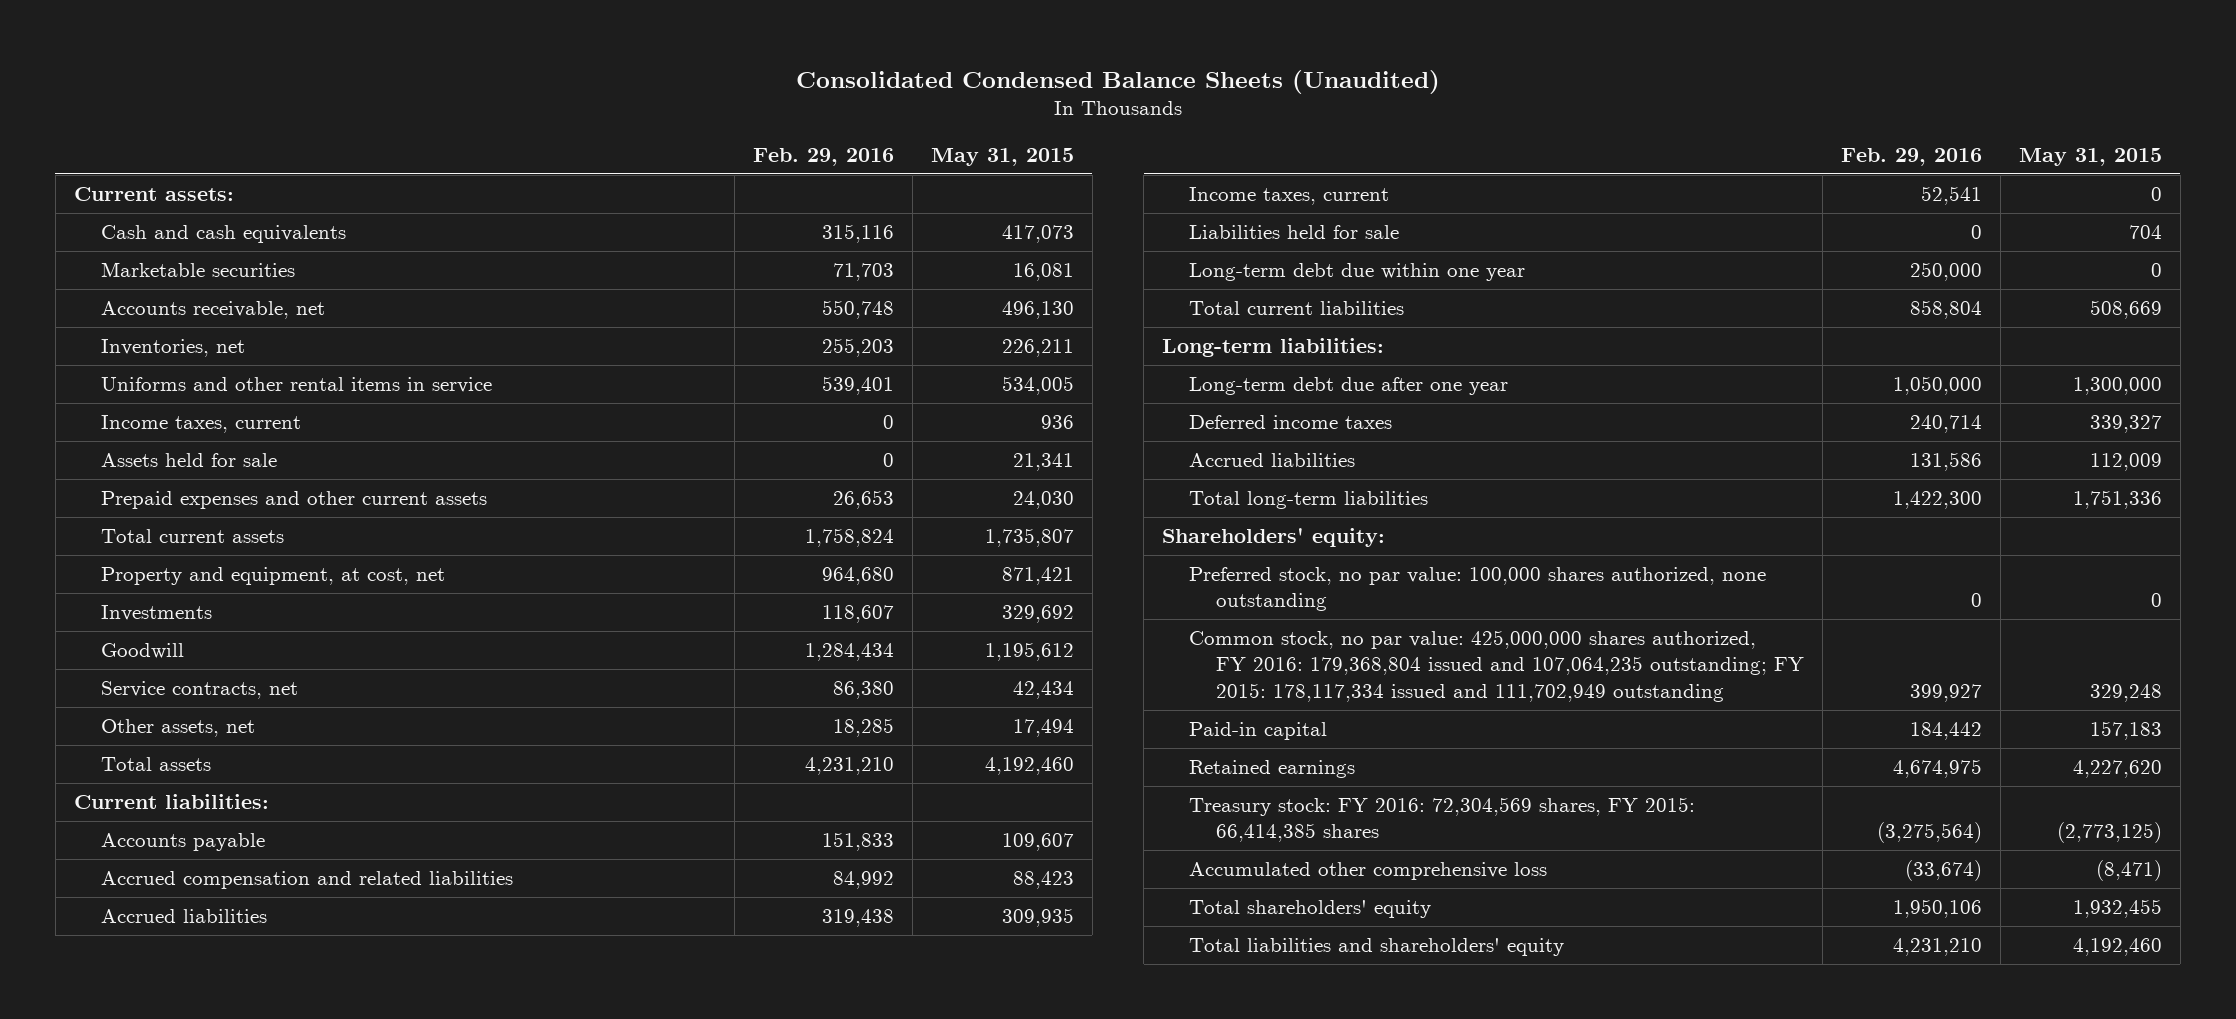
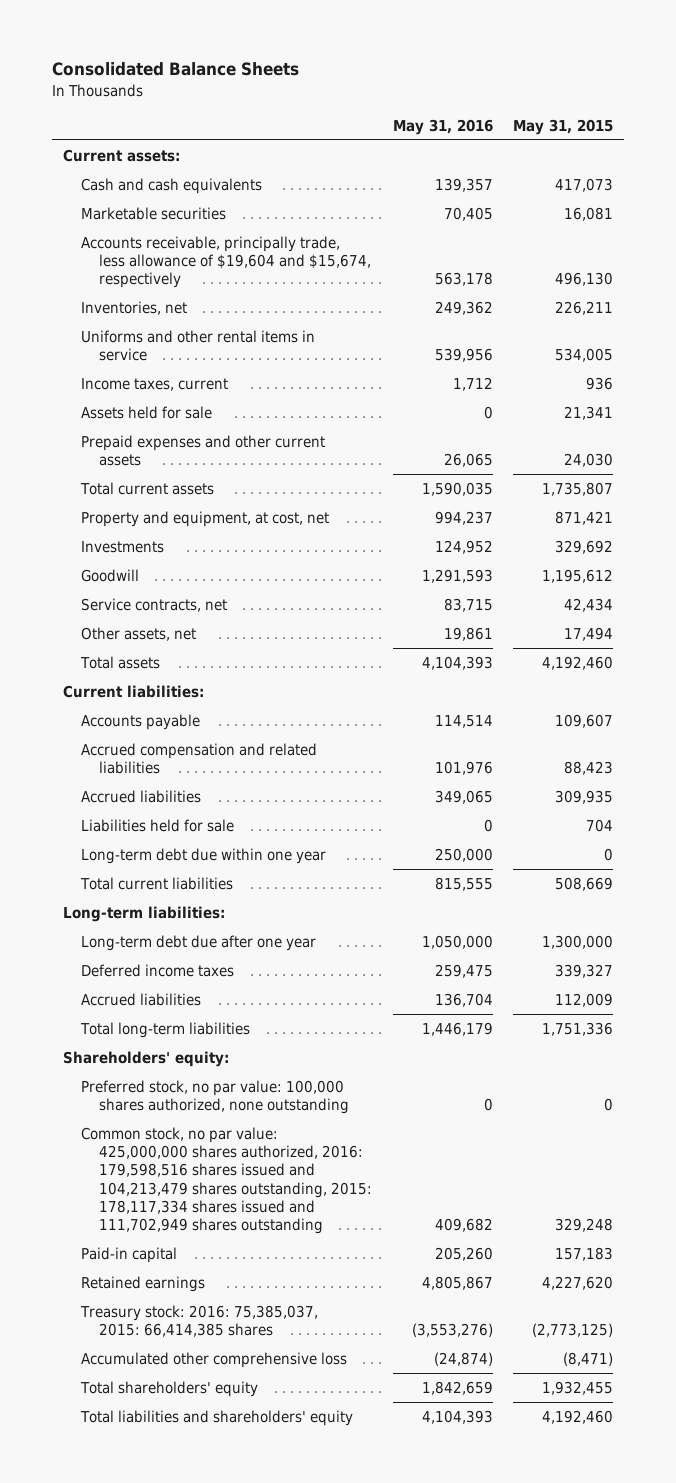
[795,69,1440,94] Consolidated Condensed Balance Sheets (Unaudited) -> [52,62,300,77] Consolidated Balance Sheets
[752,148,894,167] Feb. 29, 2016 -> none
none -> [392,118,493,135] May 31, 2016
[100,300,325,319] Accounts receivable, net -> [80,236,371,289] Accounts receivable, principally trade, less allowance of $19,604 and $15,674, respectively
[1189,186,1390,205] Income taxes, current -> none
[1189,629,1805,702] Common stock, no par value: 425,000,000 shares authorized, FY 2016: 179,368,804 issued and 107,064,235 outstanding; FY 2015: 178,117,334 issued and 111,702,949 outstanding -> [80,1127,372,1234] Common stock, no par value: 425,000,000 shares authorized, 2016: 179,598,516 shares issued and 104,213,479 shares outstanding, 2015: 178,117,334 shares issued and 111,702,949 shares outstanding
[1189,796,1696,843] Treasury stock: FY 2016: 72,304,569 shares, FY 2015: 66,414,385 shares -> [79,1305,318,1338] Treasury stock: 2016: 75,385,037, 2015: 66,414,385 shares

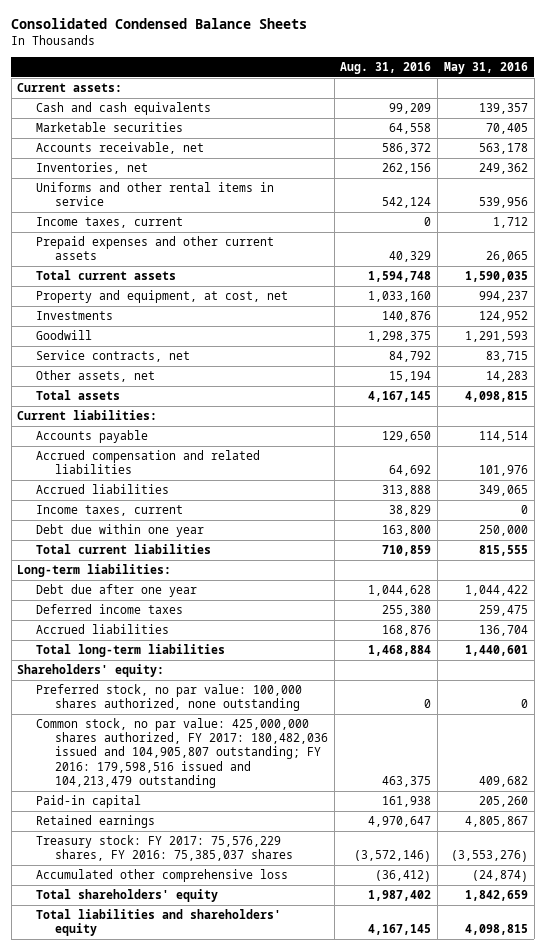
[52,62,300,77] Consolidated Balance Sheets -> [11,18,308,30] Consolidated Condensed Balance Sheets
[513,118,614,135] May 31, 2015 -> none
none -> [340,62,432,75] Aug. 31, 2016
[80,236,371,289] Accounts receivable, principally trade, less allowance of $19,604 and $15,674, respectively -> [36,142,205,155] Accounts receivable, net
[80,406,212,420] Assets held for sale -> none
[443,627,493,642] 19,861 -> [485,371,528,383] 14,283
[421,656,493,671] 4,104,393 -> [464,391,528,403] 4,098,815
[80,819,234,833] Liabilities held for sale -> none
none -> [36,505,184,517] Income taxes, current
[80,848,326,865] Long-term debt due within one year -> [36,524,205,538] Debt due within one year
[80,935,316,952] Long-term debt due after one year -> [36,584,198,598] Debt due after one year
[421,935,493,950] 1,050,000 -> [464,585,528,597] 1,044,422
[421,1022,493,1037] 1,446,179 -> [464,645,528,657] 1,440,601
[80,1127,372,1234] Common stock, no par value: 425,000,000 shares authorized, 2016: 179,598,516 shares issued and 104,213,479 shares outstanding, 2015: 178,117,334 shares issued and 111,702,949 shares outstanding -> [36,718,328,788] Common stock, no par value: 425,000,000 shares authorized, FY 2017: 180,482,036 issued and 104,905,807 outstanding; FY 2016: 179,598,516 issued and 104,213,479 outstanding
[79,1305,318,1338] Treasury stock: 2016: 75,385,037, 2015: 66,414,385 shares -> [36,835,293,862] Treasury stock: FY 2017: 75,576,229 shares, FY 2016: 75,385,037 shares
[421,1410,493,1425] 4,104,393 -> [464,924,528,936] 4,098,815

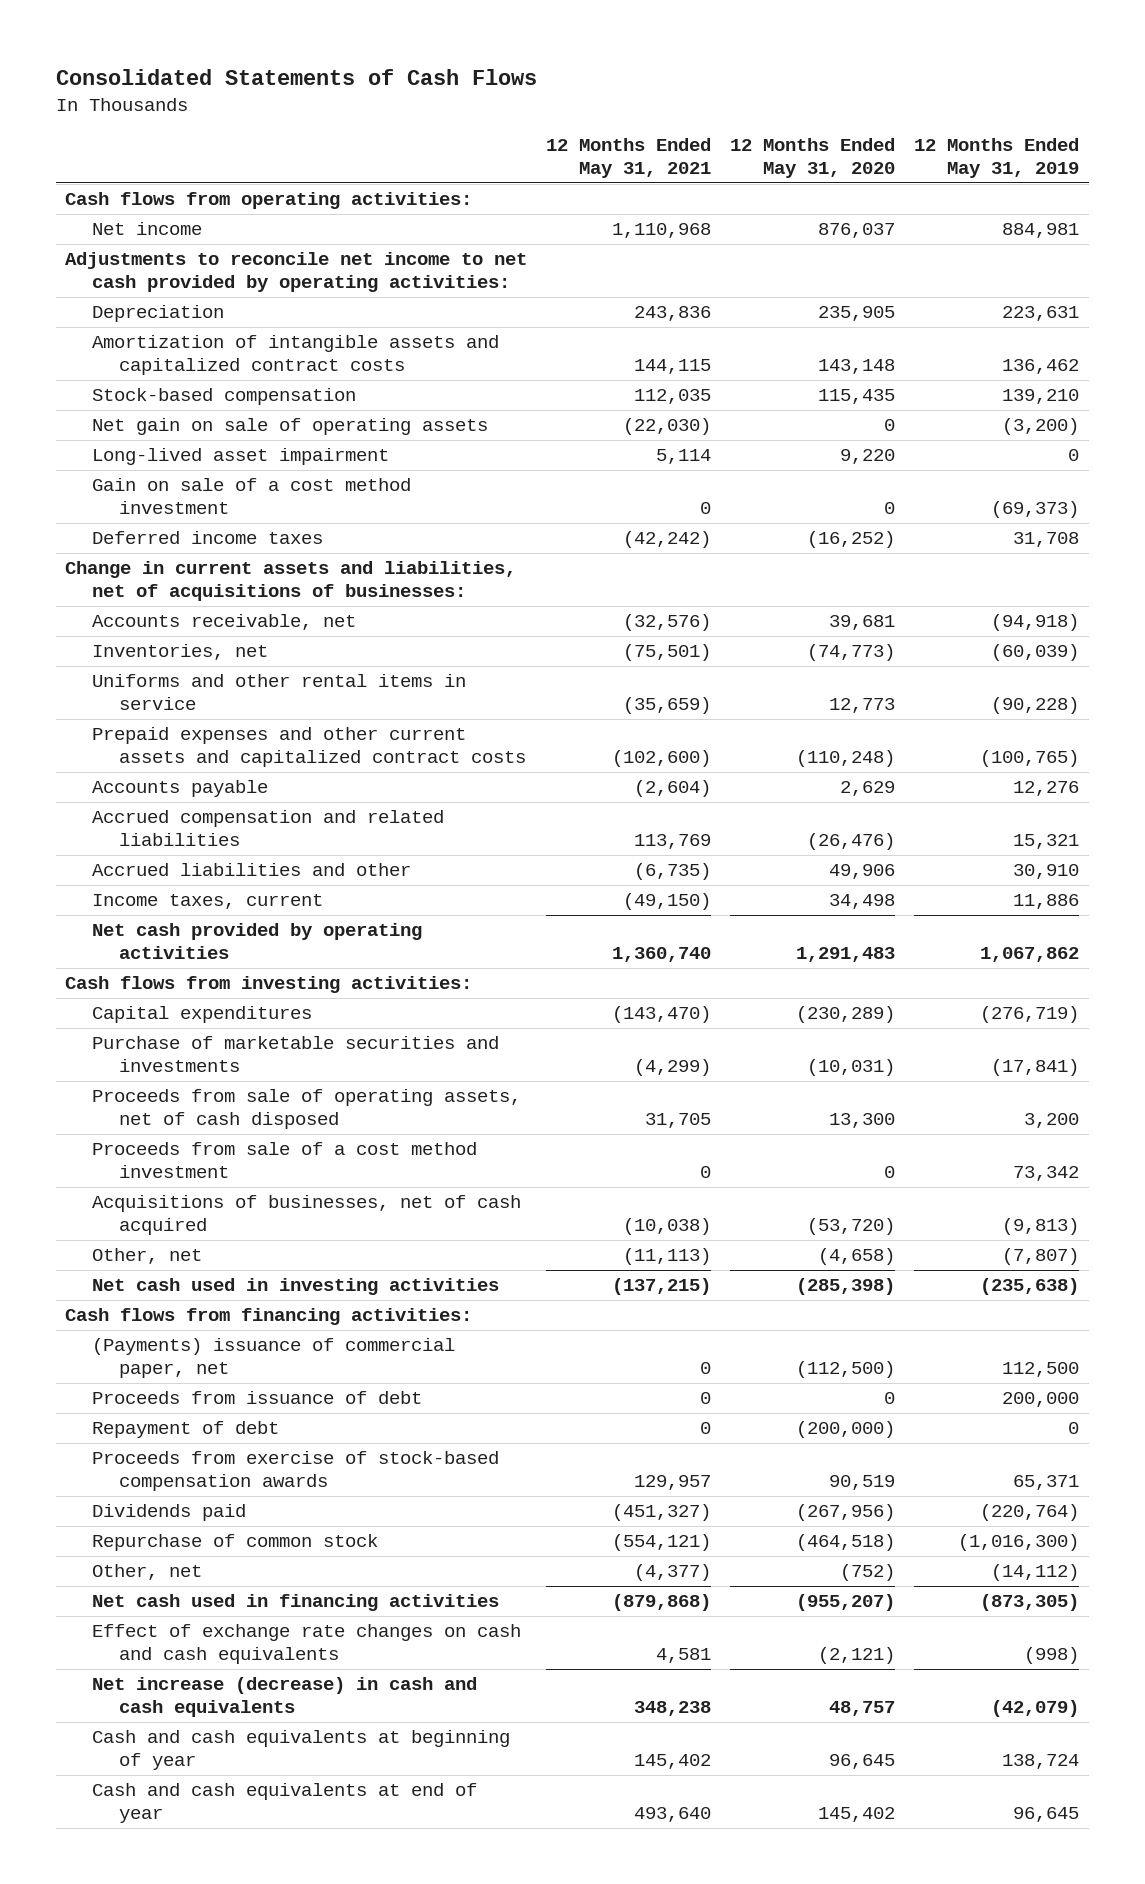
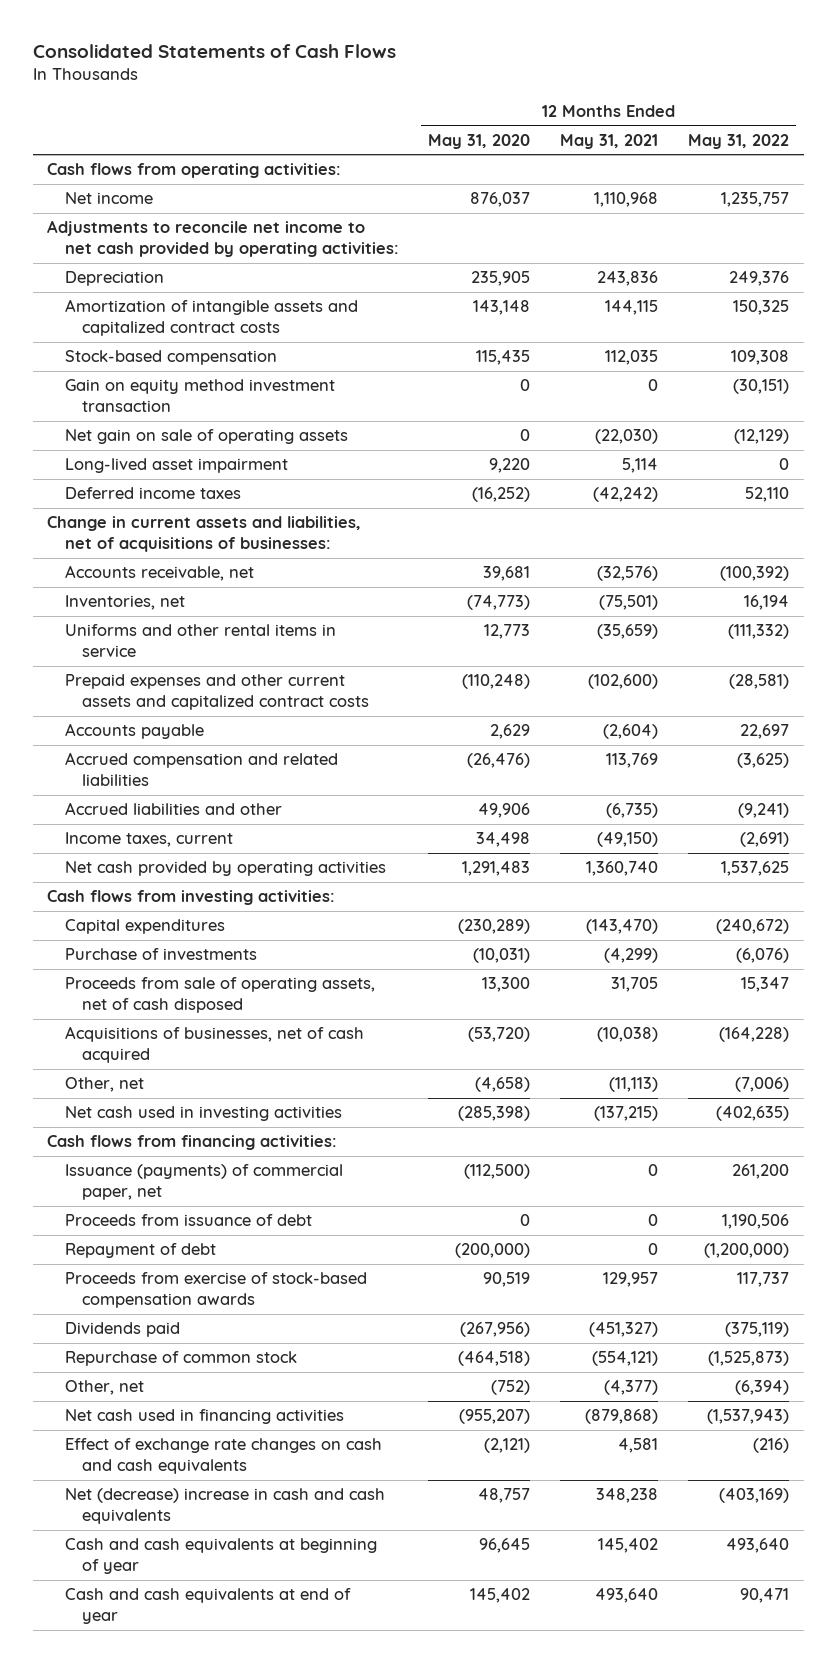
[914,137,1080,178] 12 Months Ended May 31, 2019 -> none
none -> [687,133,789,149] May 31, 2022
none -> [64,379,335,413] Gain on equity method investment transaction
[91,478,411,515] Gain on sale of a cost method investment -> none
[91,1036,499,1073] Purchase of marketable securities and investments -> [64,948,257,961] Purchase of investments
[91,1142,477,1179] Proceeds from sale of a cost method investment -> none
[91,1338,455,1379] (Payments) issuance of commercial paper, net -> [64,1164,343,1201] Issuance (payments) of commercial paper, net
[91,1677,477,1718] Net increase (decrease) in cash and cash equivalents -> [64,1488,385,1525] Net (decrease) increase in cash and cash equivalents

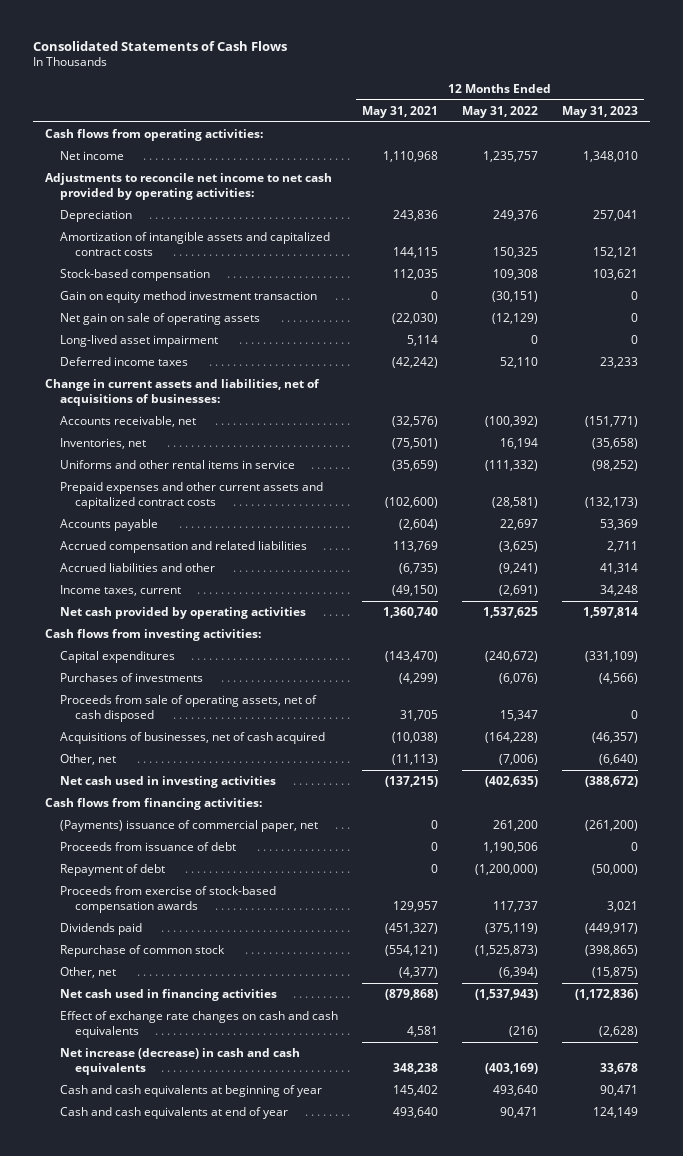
[428,133,531,149] May 31, 2020 -> none
none -> [562,105,639,118] May 31, 2023
[64,948,257,961] Purchase of investments -> [59,673,203,683] Purchases of investments
[64,1164,343,1201] Issuance (payments) of commercial paper, net -> [59,820,318,833] (Payments) issuance of commercial paper, net
[64,1488,385,1525] Net (decrease) increase in cash and cash equivalents -> [59,1048,300,1075] Net increase (decrease) in cash and cash equivalents

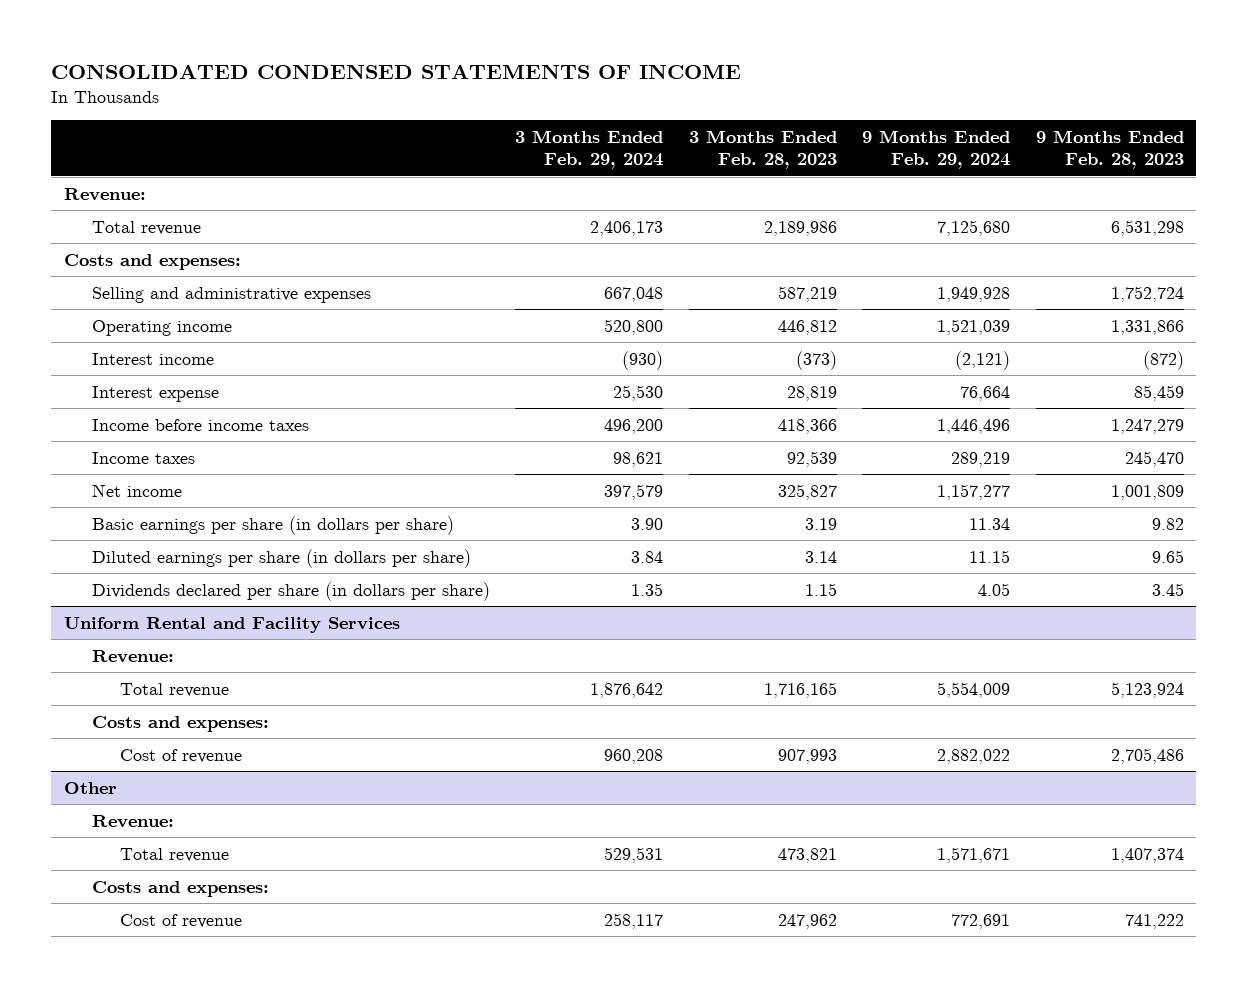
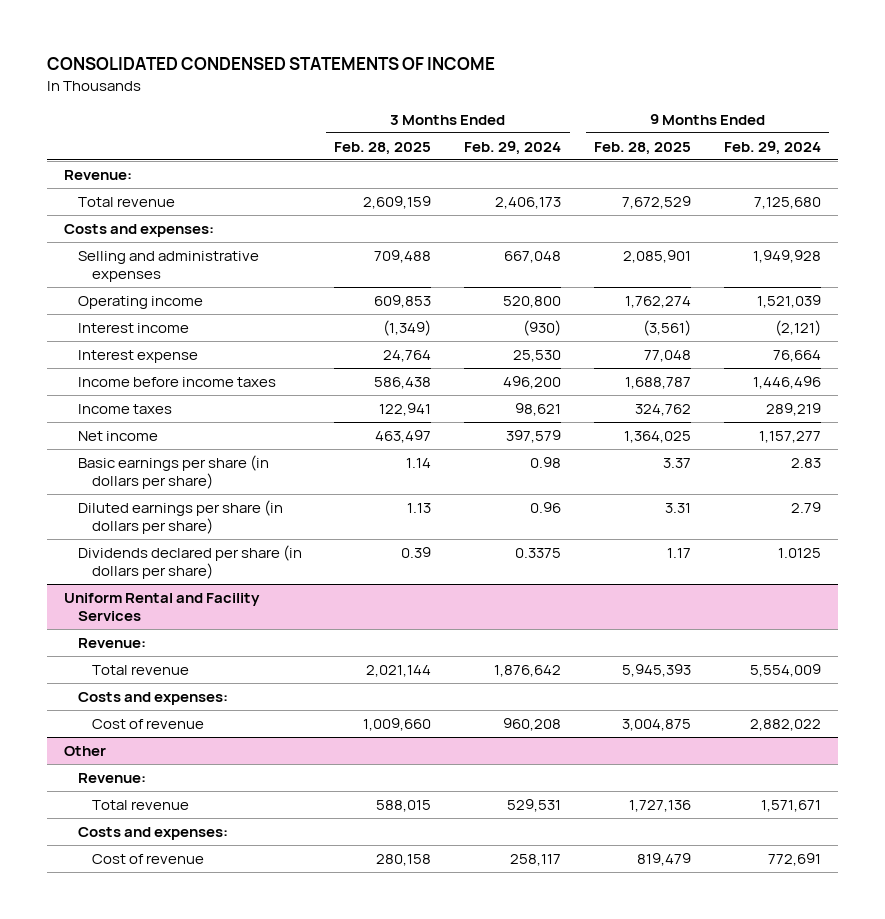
[688,130,837,170] 3 Months Ended Feb. 28, 2023 -> none
[1035,130,1184,170] 9 Months Ended Feb. 28, 2023 -> none
none -> [334,141,432,155] Feb. 28, 2025
none -> [594,141,692,155] Feb. 28, 2025
[631,517,664,530] 3.90 -> [530,456,562,468] 0.98
[969,517,1011,530] 11.34 -> [791,457,822,468] 2.83
[631,550,664,563] 3.84 -> [530,501,562,513] 0.96
[969,549,1011,563] 11.15 -> [791,501,822,513] 2.79
[631,582,664,596] 1.35 -> [515,547,562,558] 0.3375
[978,582,1011,596] 4.05 -> [778,547,822,558] 1.0125

